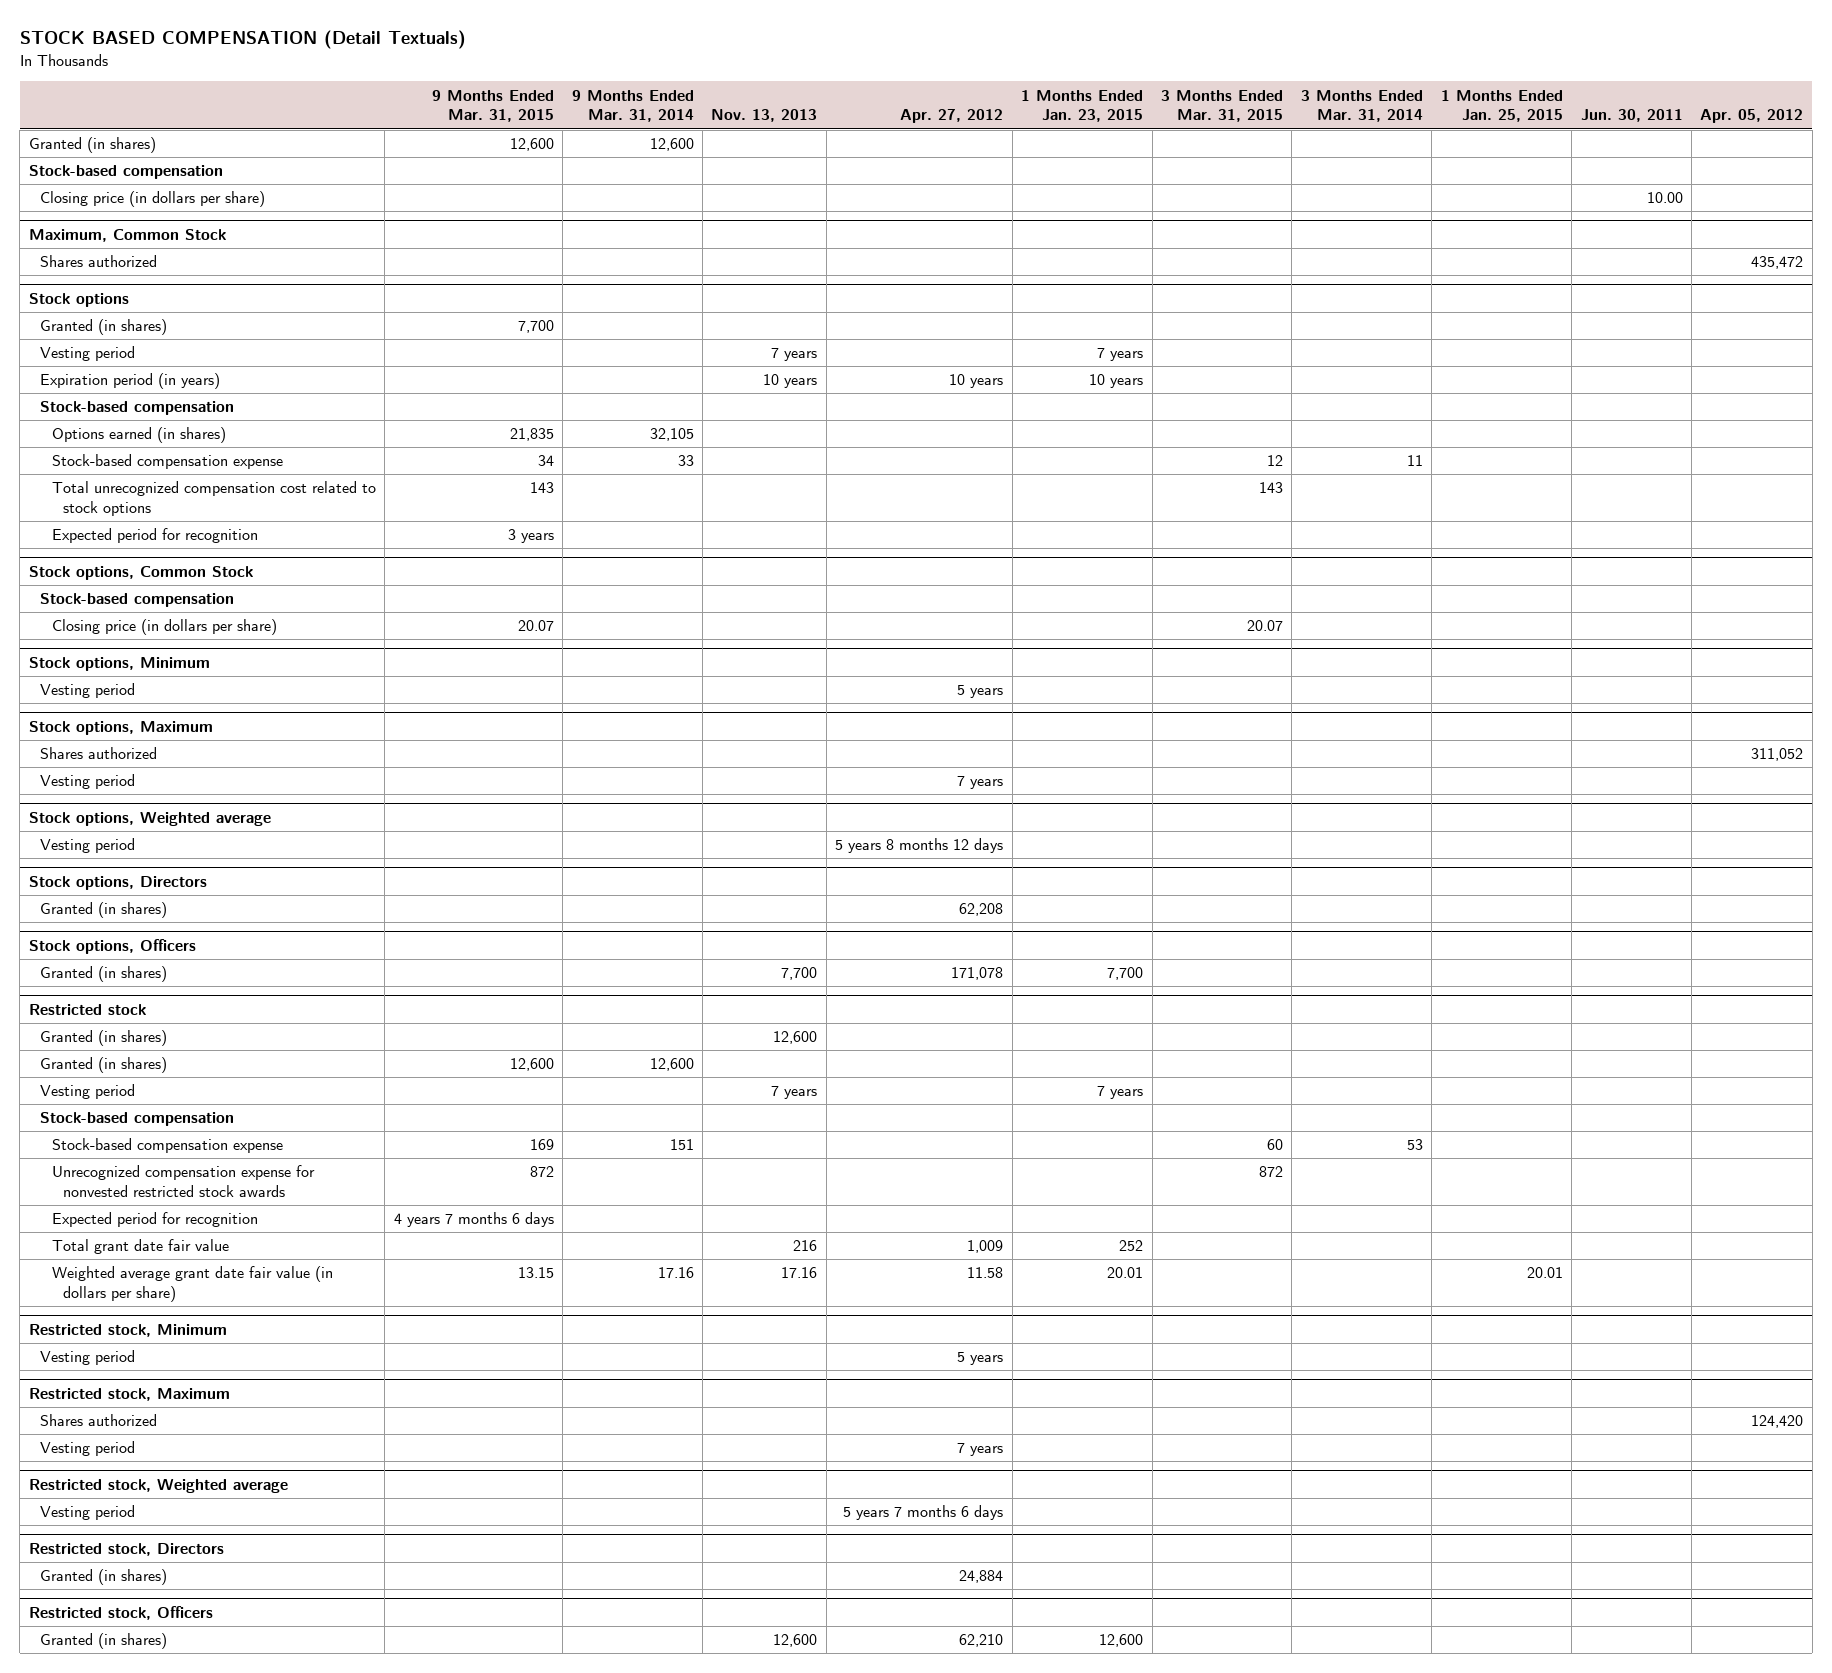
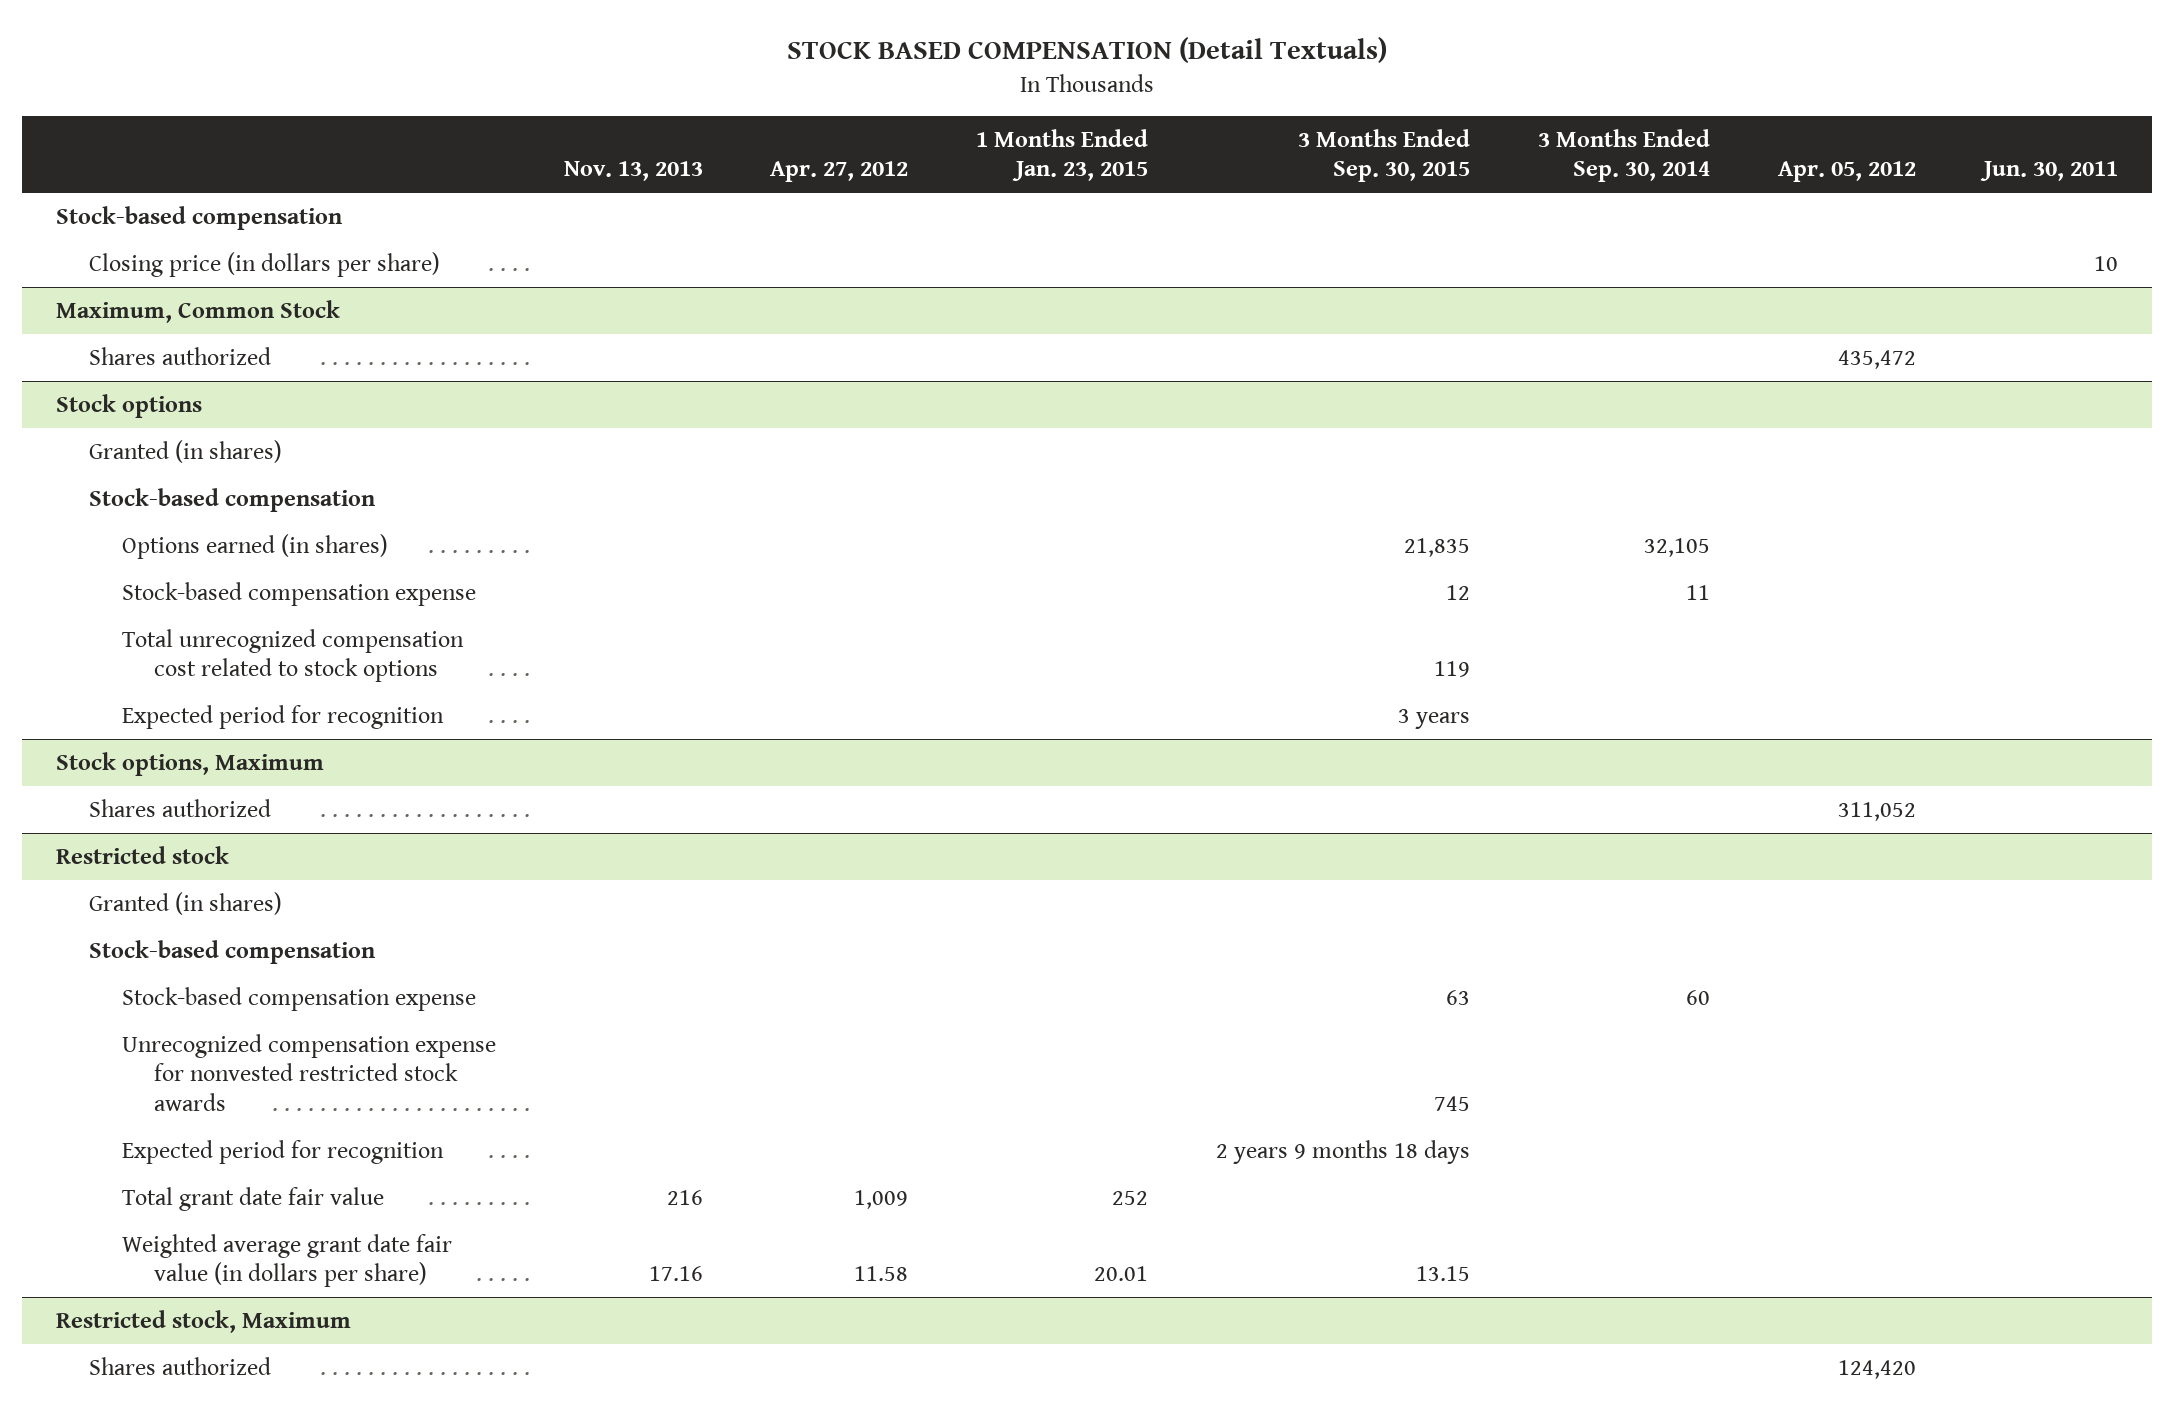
[431,89,554,123] 9 Months Ended Mar. 31, 2015 -> none
[571,89,694,123] 9 Months Ended Mar. 31, 2014 -> none
[1160,89,1283,123] 3 Months Ended Mar. 31, 2015 -> none
[1300,89,1423,123] 3 Months Ended Mar. 31, 2014 -> none
[1440,89,1563,123] 1 Months Ended Jan. 25, 2015 -> none
none -> [1298,128,1471,183] 3 Months Ended Sep. 30, 2015
none -> [1538,128,1711,183] 3 Months Ended Sep. 30, 2014
[28,137,156,154] Granted (in shares) -> none
[1646,192,1683,204] 10.00 -> [2094,255,2119,271] 10
[40,346,136,362] Vesting period -> none
[40,373,221,390] Expiration period (in years) -> none
[28,566,253,581] Stock options, Common Stock -> none
[40,593,235,608] Stock-based compensation -> none
[51,619,277,636] Closing price (in dollars per share) -> none
[28,657,210,672] Stock options, Minimum -> none
[40,683,136,699] Vesting period -> none
[40,774,136,790] Vesting period -> none
[28,812,271,827] Stock options, Weighted average -> none
[40,838,136,854] Vesting period -> none
[28,876,207,891] Stock options, Directors -> none
[40,902,168,919] Granted (in shares) -> none
[28,939,196,955] Stock options, Officers -> none
[40,966,168,983] Granted (in shares) -> none
[40,1030,168,1047] Granted (in shares) -> none
[40,1084,136,1100] Vesting period -> none
[28,1324,227,1338] Restricted stock, Minimum -> none
[40,1350,136,1366] Vesting period -> none
[40,1441,136,1457] Vesting period -> none
[28,1479,288,1494] Restricted stock, Weighted average -> none
[40,1505,136,1521] Vesting period -> none
[28,1543,224,1557] Restricted stock, Directors -> none
[40,1569,168,1586] Granted (in shares) -> none
[28,1606,213,1621] Restricted stock, Officers -> none
[40,1633,168,1650] Granted (in shares) -> none

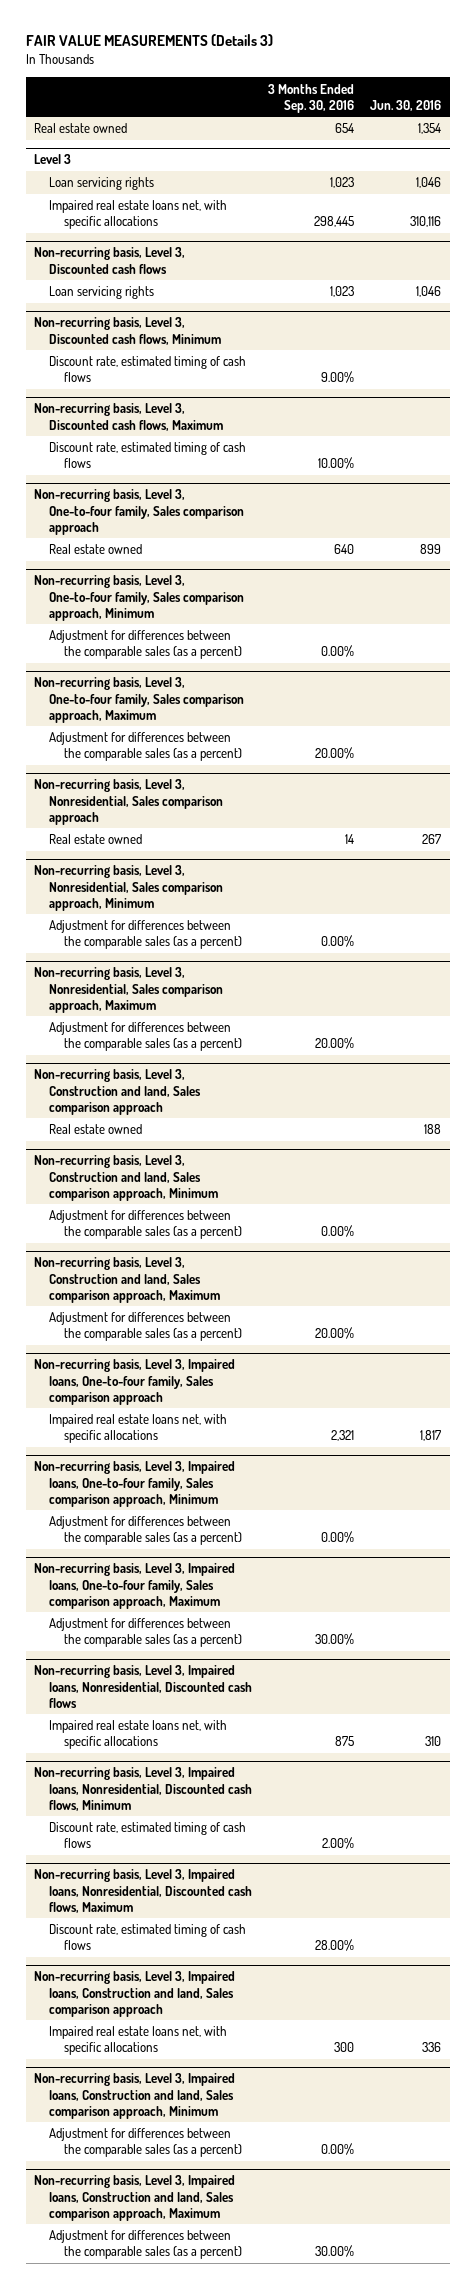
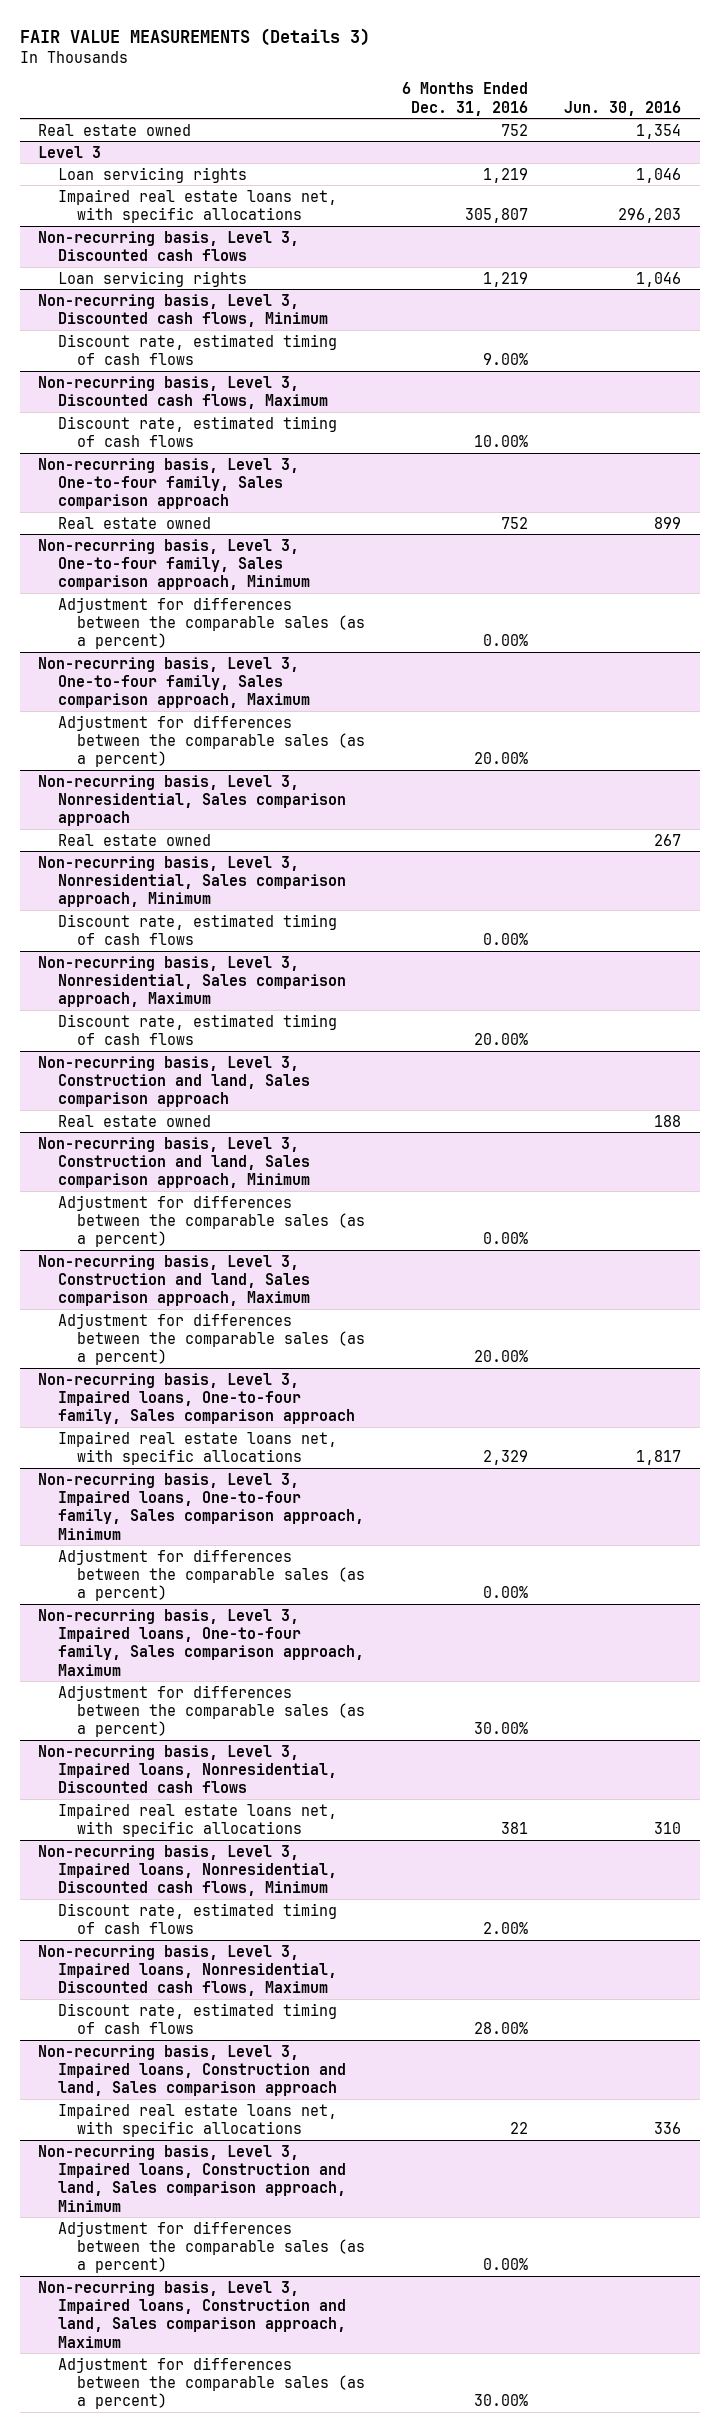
[268,83,355,113] 3 Months Ended Sep. 30, 2016 -> none
none -> [401,82,528,116] 6 Months Ended Dec. 31, 2016
[410,216,442,228] 310,116 -> [618,207,682,223] 296,203
[48,920,242,950] Adjustment for differences between the comparable sales (as a percent) -> none
none -> [57,913,337,945] Discount rate, estimated timing of cash flows
[48,1022,242,1052] Adjustment for differences between the comparable sales (as a percent) -> none
none -> [57,1013,337,1045] Discount rate, estimated timing of cash flows

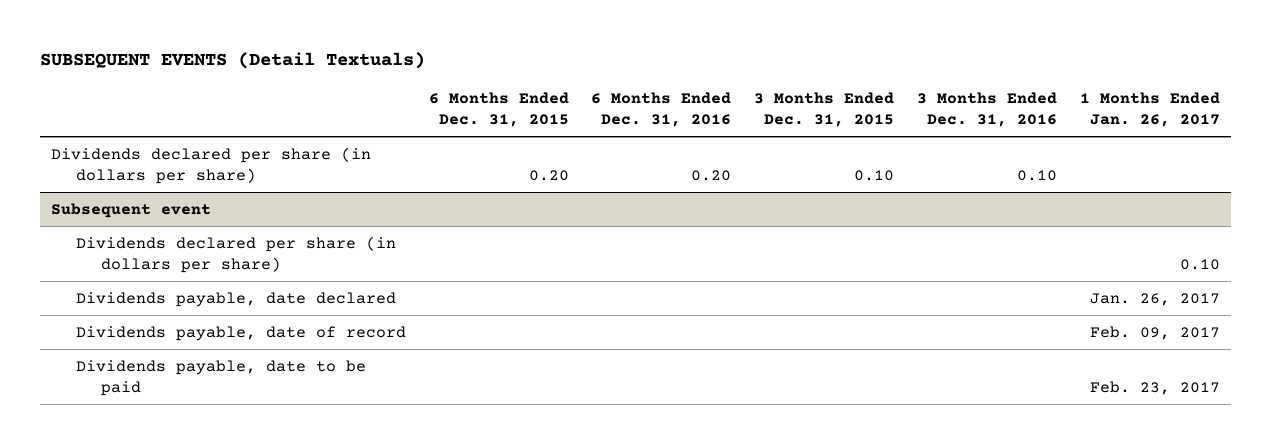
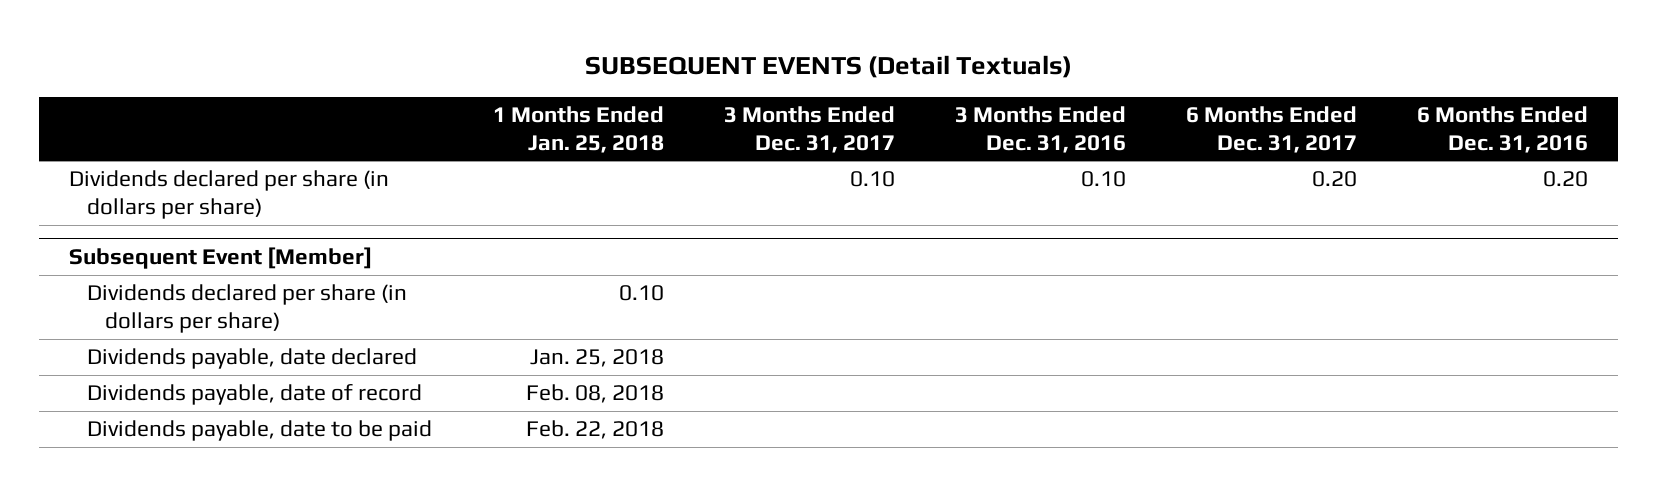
[428,91,569,127] 6 Months Ended Dec. 31, 2015 -> none
[754,91,895,127] 3 Months Ended Dec. 31, 2015 -> none
[1079,91,1220,127] 1 Months Ended Jan. 26, 2017 -> none
none -> [492,106,664,153] 1 Months Ended Jan. 25, 2018
none -> [723,106,895,153] 3 Months Ended Dec. 31, 2017
none -> [1185,106,1357,153] 6 Months Ended Dec. 31, 2017
[51,202,212,218] Subsequent event -> [69,247,373,270] Subsequent Event [Member]

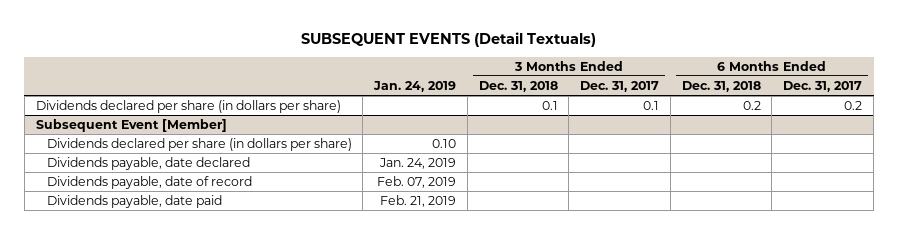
[492,106,664,153] 1 Months Ended Jan. 25, 2018 -> none
[954,106,1126,153] 3 Months Ended Dec. 31, 2016 -> none
[1416,106,1588,153] 6 Months Ended Dec. 31, 2016 -> none
none -> [373,80,457,92] Jan. 24, 2019
none -> [478,80,558,92] Dec. 31, 2018
none -> [681,80,761,92] Dec. 31, 2018
[849,171,895,188] 0.10 -> [643,101,660,111] 0.1
[1311,171,1357,188] 0.20 -> [844,101,863,111] 0.2
[87,420,433,442] Dividends payable, date to be paid -> [46,195,222,209] Dividends payable, date paid

